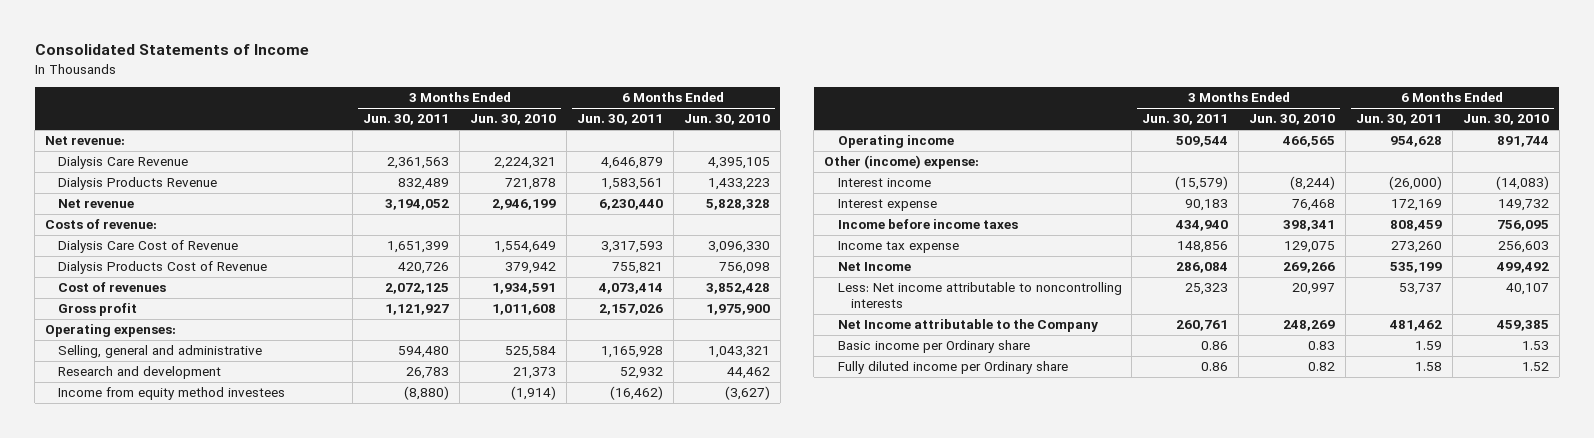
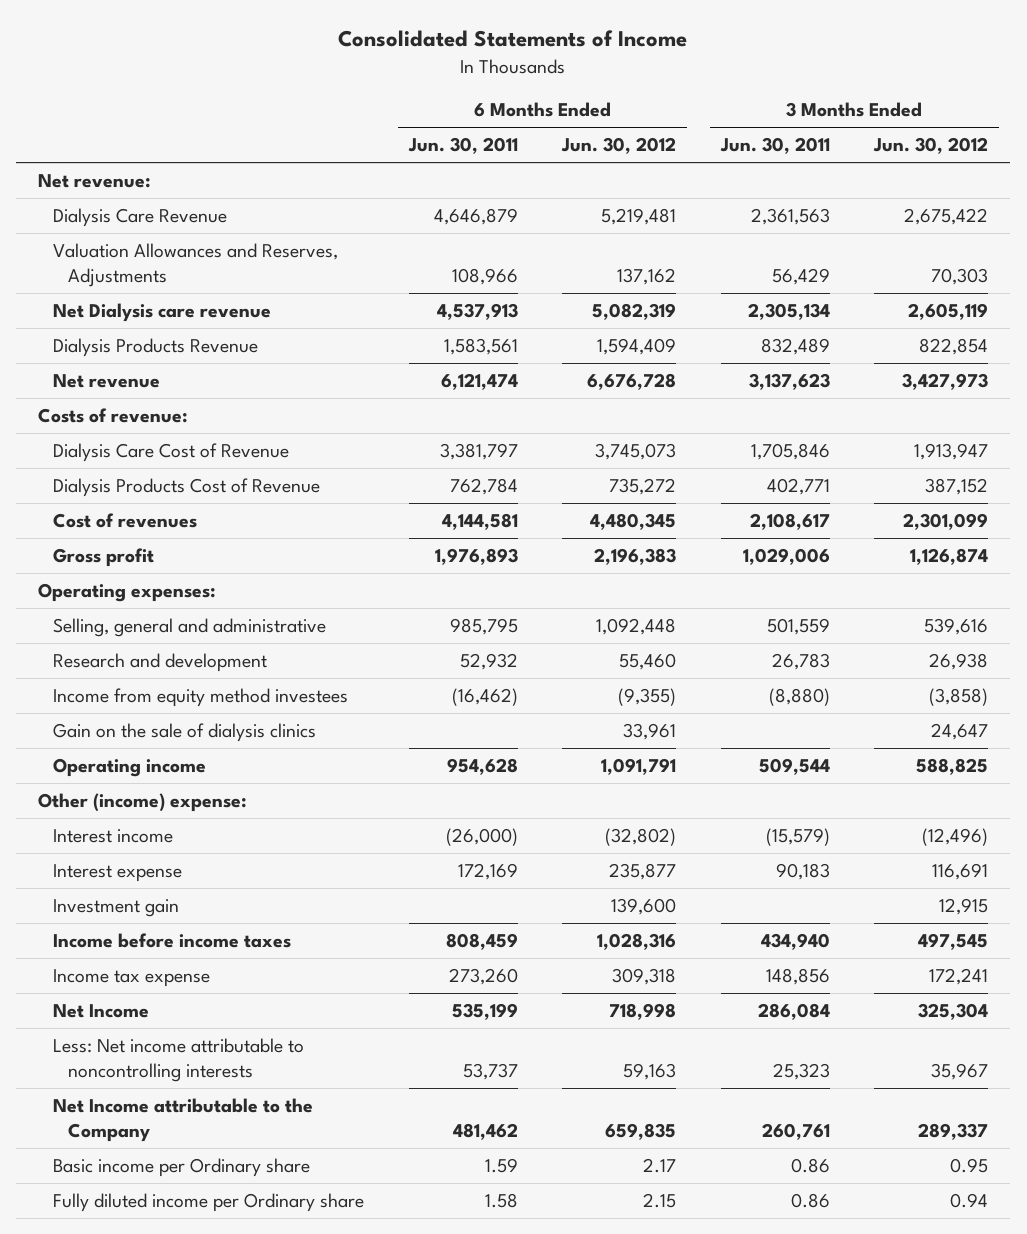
[470,114,557,126] Jun. 30, 2010 -> none
[683,114,770,126] Jun. 30, 2010 -> none
none -> [561,137,677,155] Jun. 30, 2012
none -> [873,137,989,155] Jun. 30, 2012
none -> [53,242,339,287] Valuation Allowances and Reserves, Adjustments
none -> [53,302,272,322] Net Dialysis care revenue
[385,199,450,211] 3,194,052 -> [748,372,830,390] 3,137,623
[598,199,663,211] 6,230,440 -> [440,372,518,390] 6,121,474
[387,241,450,254] 1,651,399 -> [750,442,830,460] 1,705,846
[600,241,663,254] 3,317,593 -> [439,442,518,460] 3,381,797
[398,262,450,275] 420,726 -> [766,477,830,495] 402,771
[611,262,663,275] 755,821 -> [449,477,518,495] 762,784
[385,283,450,295] 2,072,125 -> [749,512,830,530] 2,108,617
[597,283,663,295] 4,073,414 -> [441,512,518,530] 4,144,581
[385,304,450,316] 1,121,927 -> [742,547,830,565] 1,029,006
[598,304,663,316] 2,157,026 -> [434,547,518,565] 1,976,893
[398,346,450,359] 594,480 -> [766,617,830,635] 501,559
[600,346,663,359] 1,165,928 -> [449,617,518,635] 985,795
none -> [53,722,317,742] Gain on the sale of dialysis clinics
none -> [53,898,180,917] Investment gain

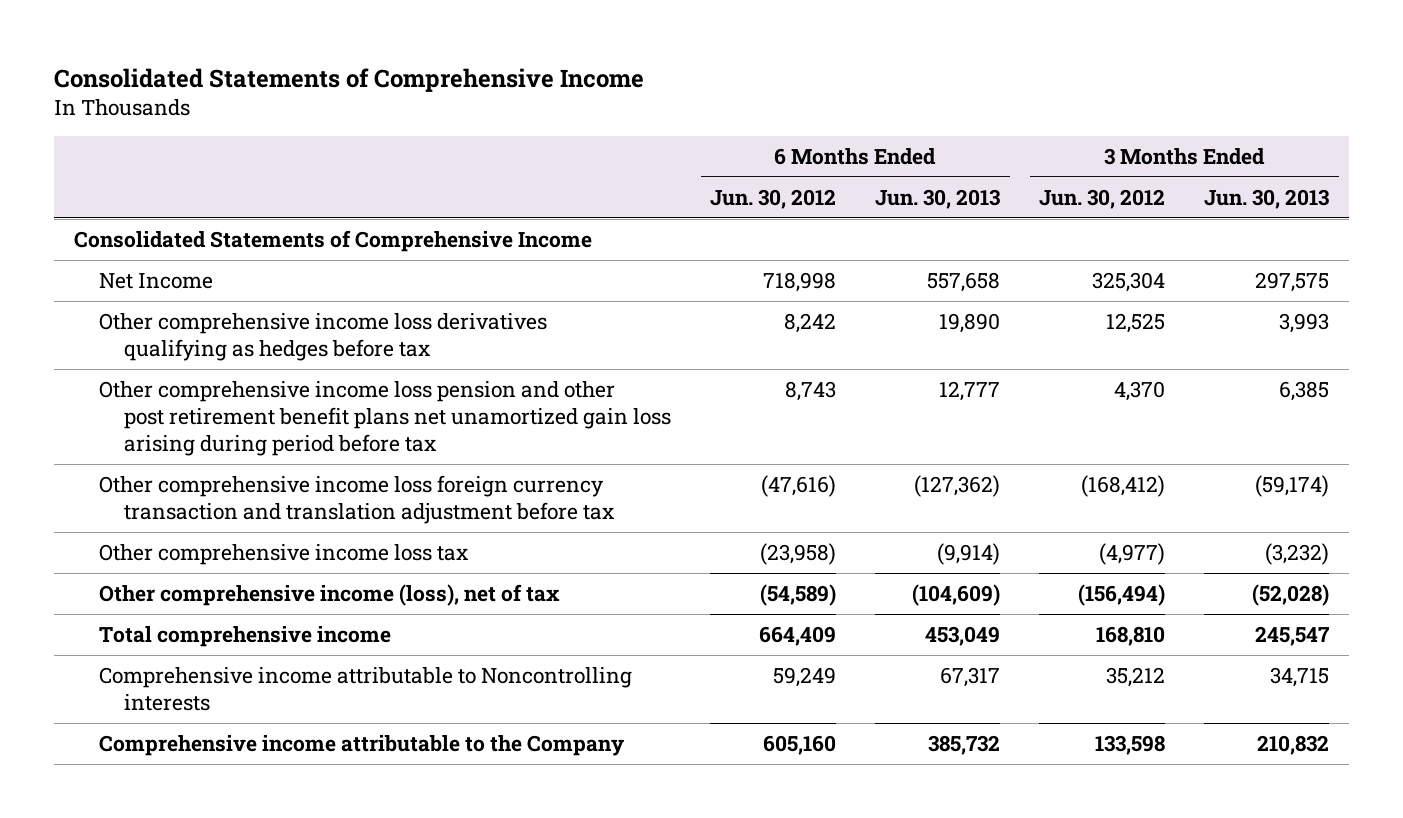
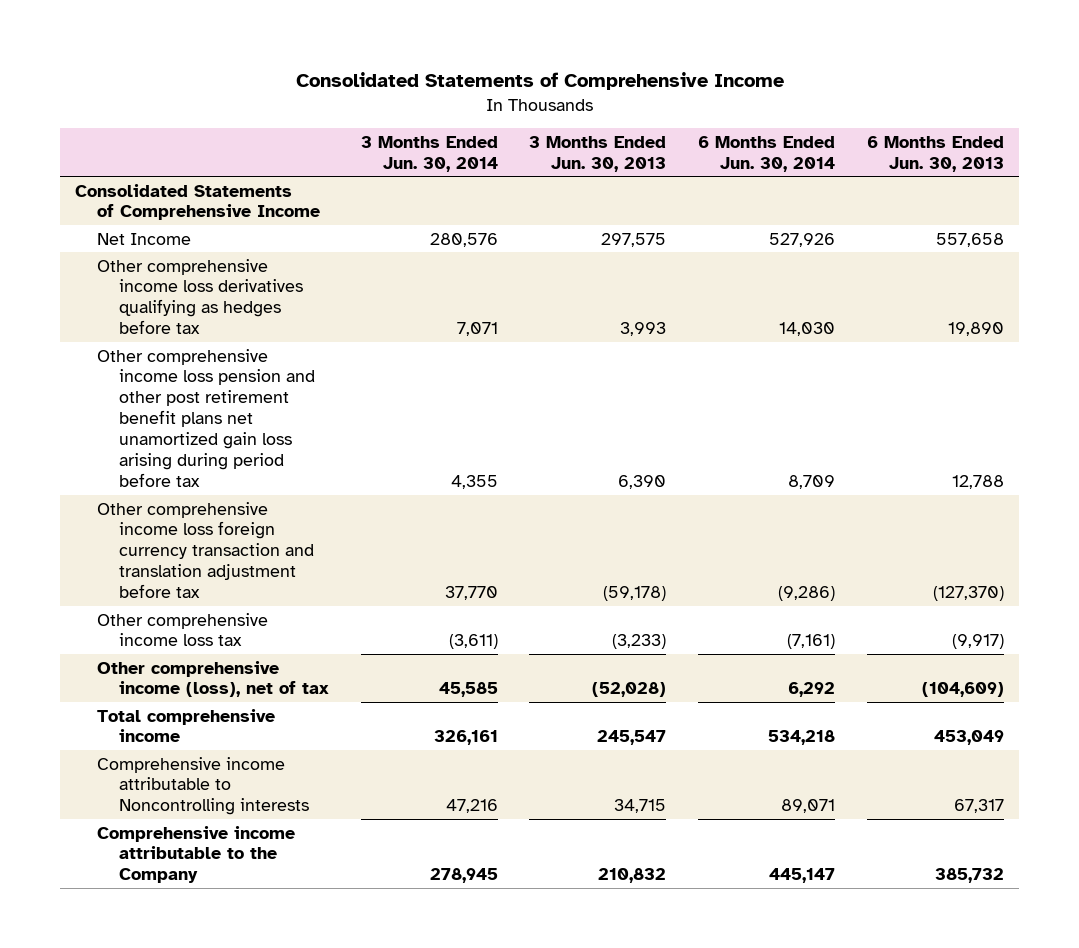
[710,188,837,209] Jun. 30, 2012 -> none
[1039,188,1166,209] Jun. 30, 2012 -> none
none -> [360,135,498,172] 3 Months Ended Jun. 30, 2014
none -> [697,135,835,172] 6 Months Ended Jun. 30, 2014
[939,380,1001,401] 12,777 -> [951,475,1004,490] 12,788
[1279,380,1330,401] 6,385 -> [618,475,667,490] 6,390
[914,474,1001,497] (127,362) -> [932,586,1004,602] (127,370)
[1255,474,1330,497] (59,174) -> [603,586,667,602] (59,178)
[937,542,1001,565] (9,914) -> [951,634,1004,650] (9,917)
[1265,542,1330,565] (3,232) -> [612,634,667,650] (3,233)

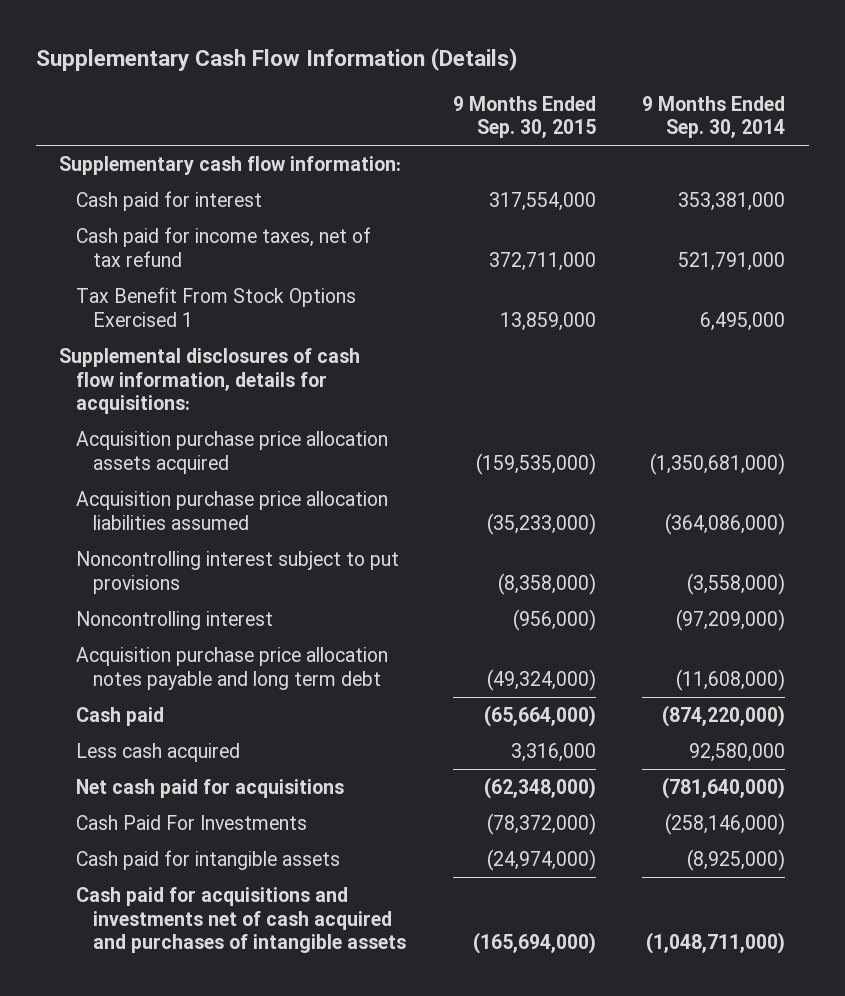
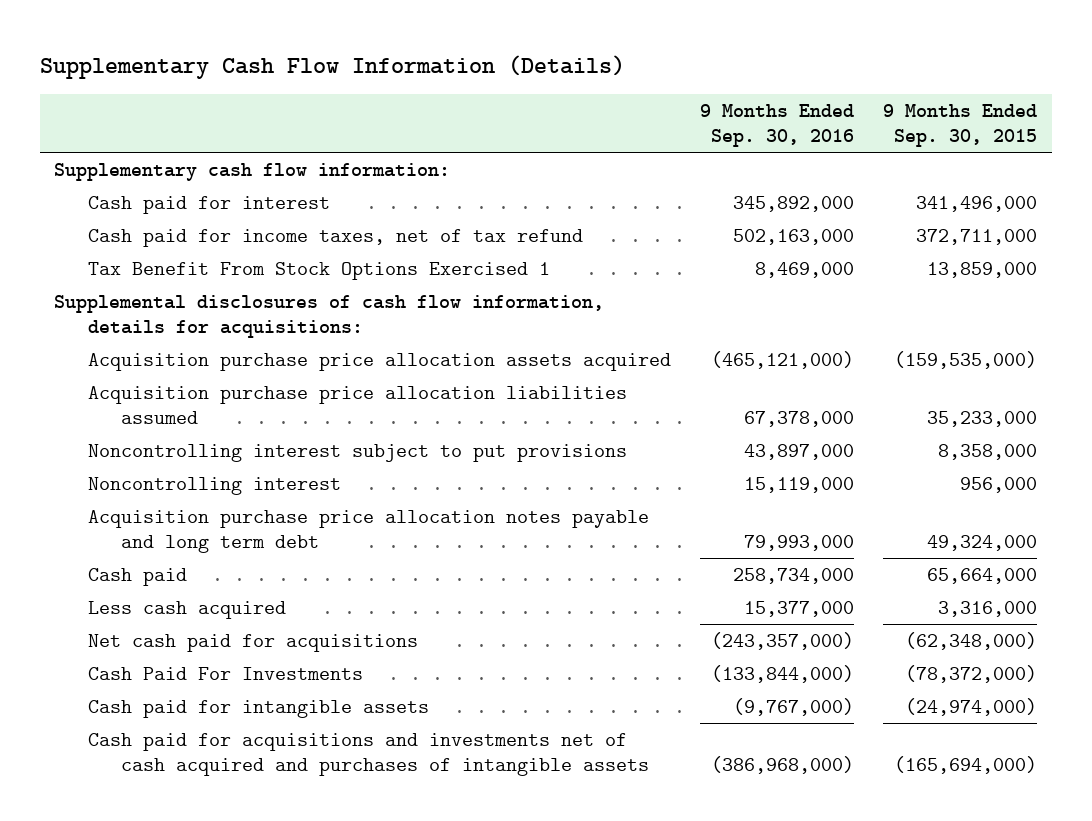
[642,95,786,139] 9 Months Ended Sep. 30, 2014 -> none
none -> [700,103,855,147] 9 Months Ended Sep. 30, 2016
[488,192,596,212] 317,554,000 -> [916,196,1038,213] 341,496,000
[486,512,596,535] (35,233,000) -> [927,410,1038,427] 35,233,000
[497,572,596,595] (8,358,000) -> [938,444,1038,461] 8,358,000
[512,609,596,632] (956,000) -> [960,477,1038,494] 956,000
[486,668,596,691] (49,324,000) -> [927,534,1038,551] 49,324,000
[483,705,596,728] (65,664,000) -> [927,568,1038,585] 65,664,000

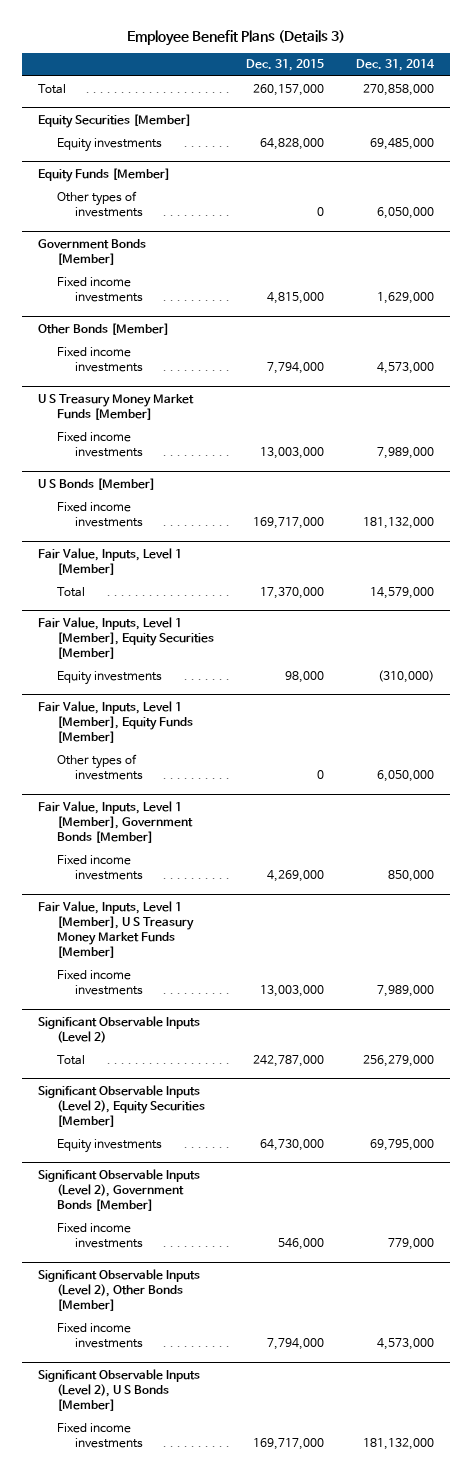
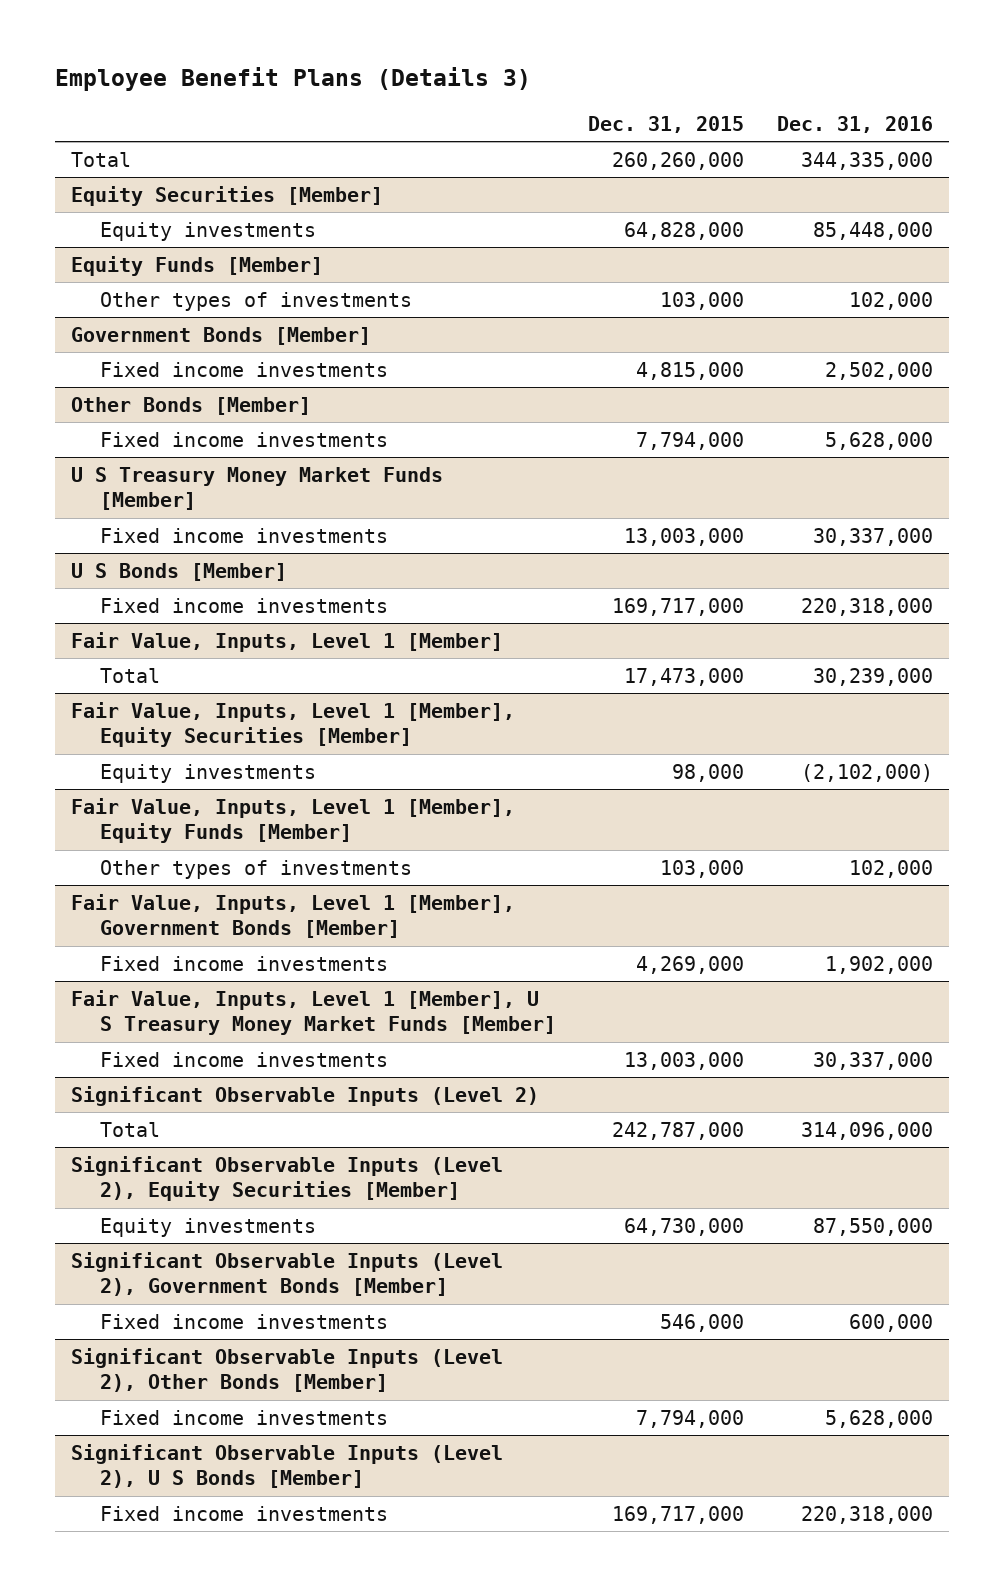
[356,59,436,72] Dec. 31, 2014 -> none
none -> [776,115,933,133] Dec. 31, 2016
[253,83,325,96] 260,157,000 -> [612,151,745,170] 260,260,000
[317,207,325,217] 0 -> [660,291,745,310] 103,000
[260,586,325,599] 17,370,000 -> [624,667,745,686] 17,473,000
[317,770,325,780] 0 -> [660,859,745,878] 103,000

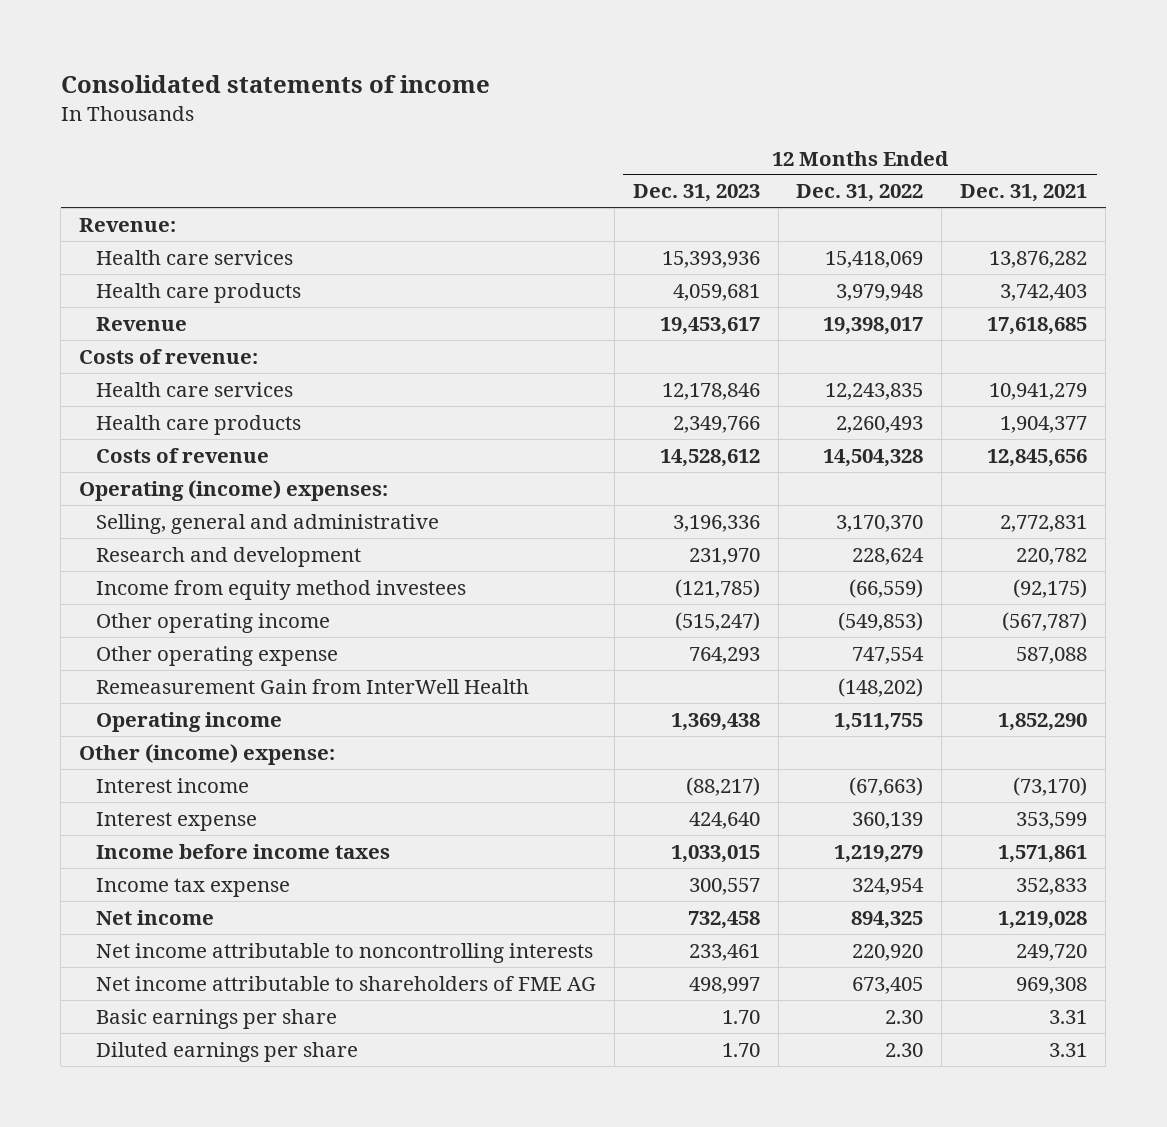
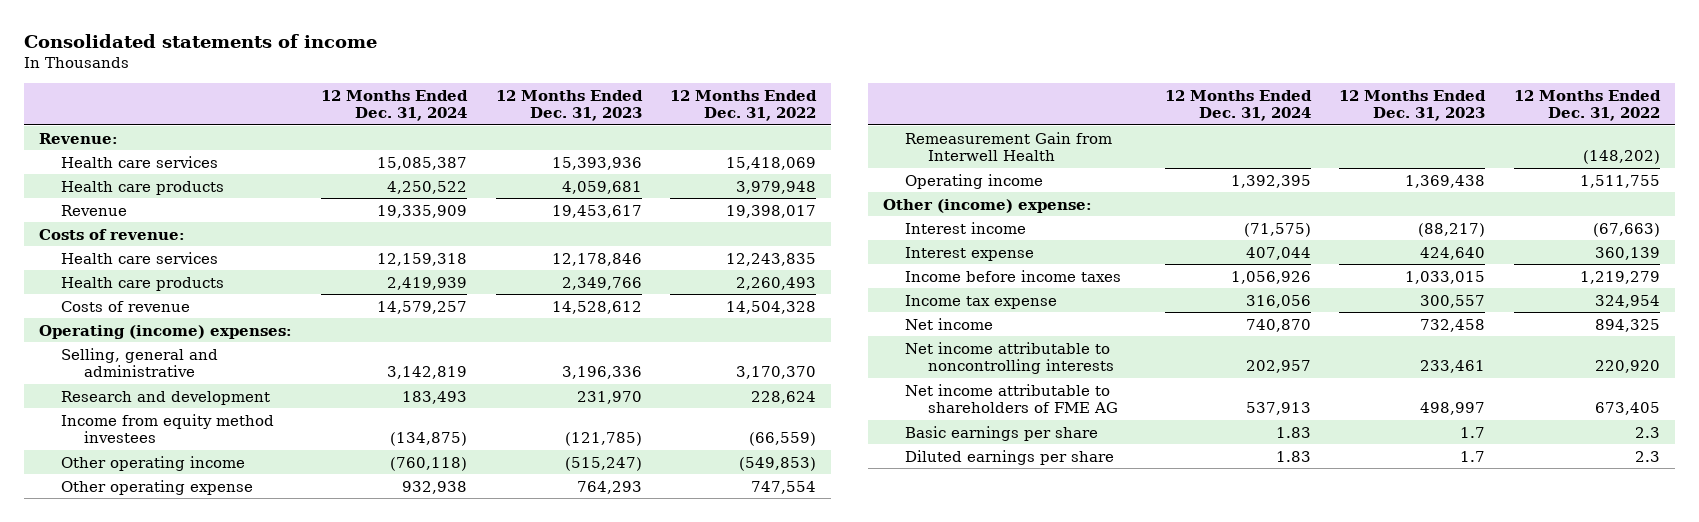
[960,184,1088,203] Dec. 31, 2021 -> none
none -> [320,89,468,122] 12 Months Ended Dec. 31, 2024
[95,678,529,694] Remeasurement Gain from InterWell Health -> [905,131,1113,162] Remeasurement Gain from Interwell Health
[721,1009,760,1024] 1.70 -> [1460,426,1486,438] 1.7
[885,1009,924,1024] 2.30 -> [1635,426,1661,438] 2.3
[721,1042,760,1057] 1.70 -> [1460,450,1486,462] 1.7
[885,1042,924,1057] 2.30 -> [1635,450,1661,462] 2.3

